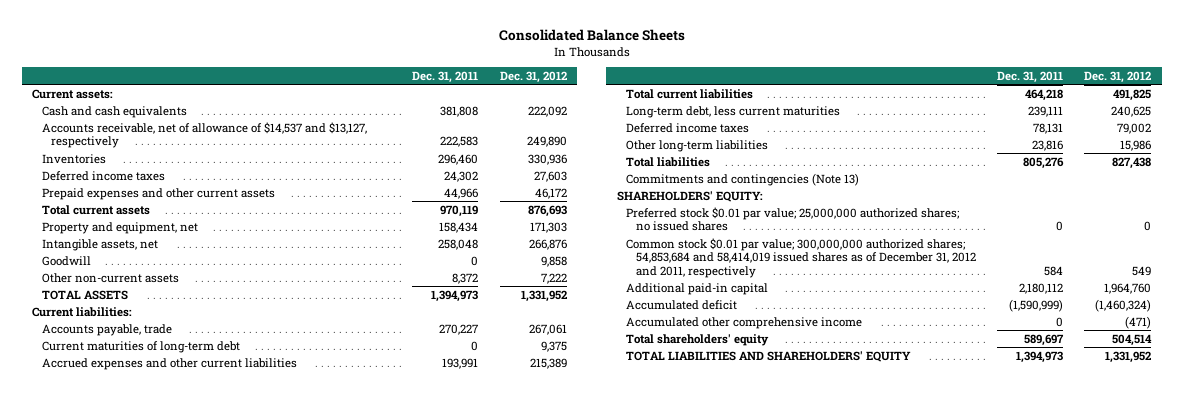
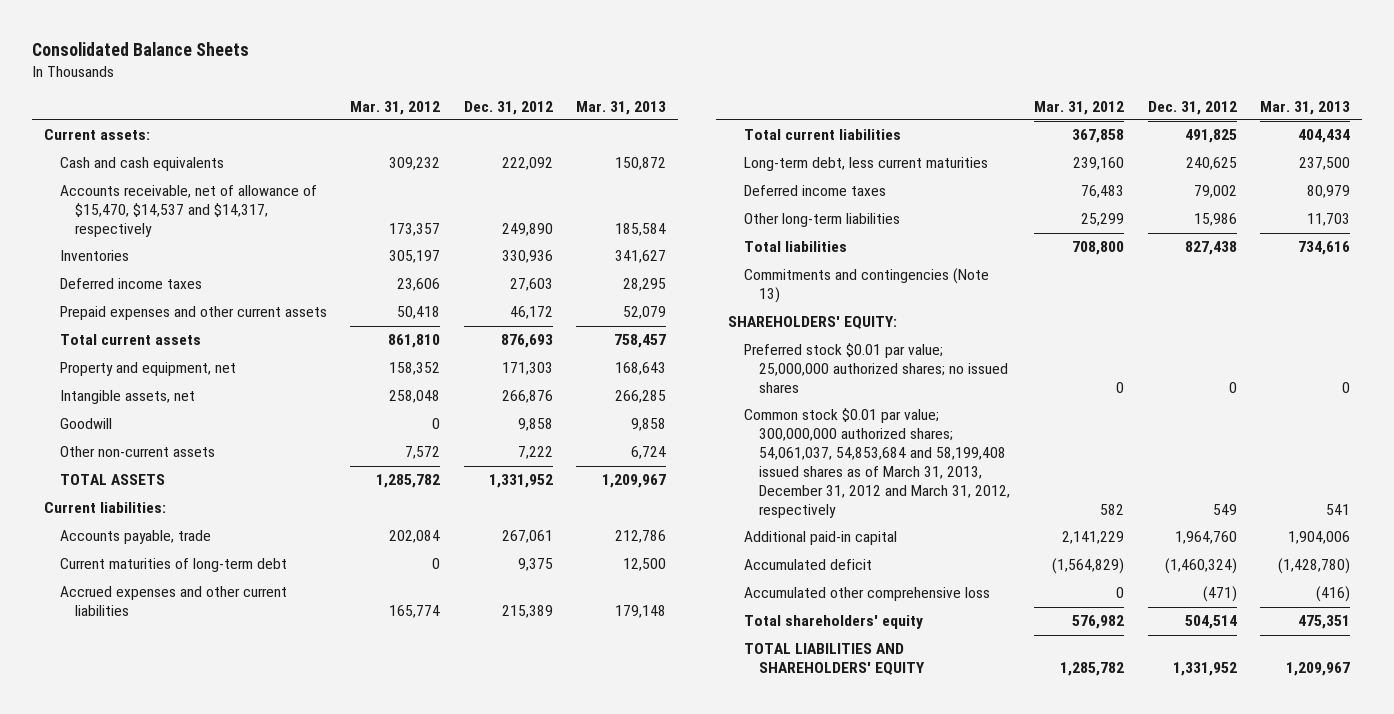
[412,71,479,84] Dec. 31, 2011 -> none
none -> [350,100,441,115] Mar. 31, 2012
none -> [576,100,667,115] Mar. 31, 2013
[41,121,367,149] Accounts receivable, net of allowance of $14,537 and $13,127, respectively -> [59,185,317,238] Accounts receivable, net of allowance of $15,470, $14,537 and $14,317, respectively
[626,237,976,279] Common stock $0.01 par value; 300,000,000 authorized shares; 54,853,684 and 58,414,019 issued shares as of December 31, 2012 and 2011, respectively -> [743,408,1011,518] Common stock $0.01 par value; 300,000,000 authorized shares; 54,061,037, 54,853,684 and 58,199,408 issued shares as of March 31, 2013, December 31, 2012 and March 31, 2012, respectively
[626,316,863,329] Accumulated other comprehensive income -> [743,587,990,602] Accumulated other comprehensive loss

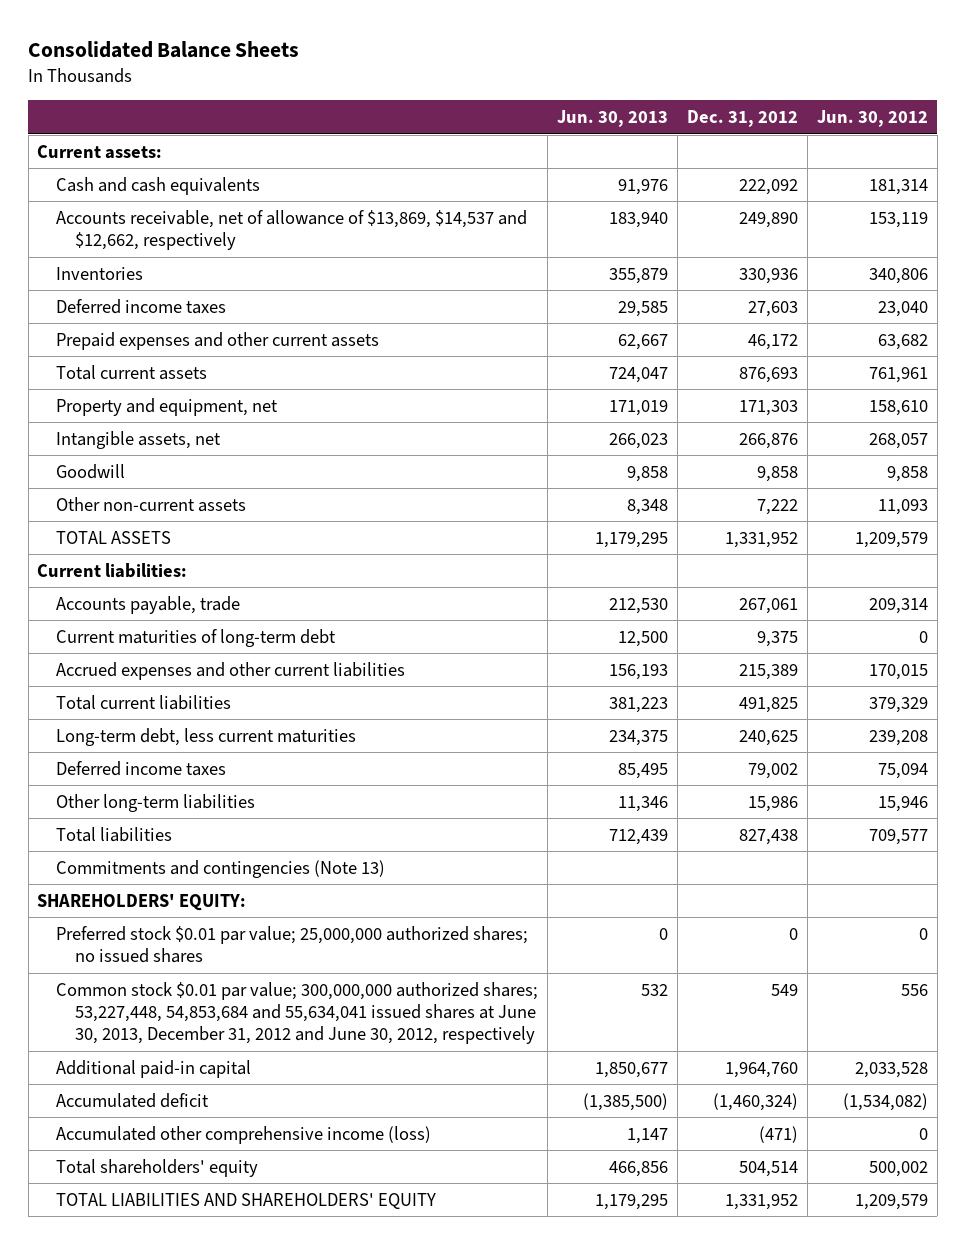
[350,100,441,115] Mar. 31, 2012 -> none
[576,100,667,115] Mar. 31, 2013 -> none
none -> [557,110,669,128] Jun. 30, 2013
none -> [816,110,928,128] Jun. 30, 2012
[59,185,317,238] Accounts receivable, net of allowance of $15,470, $14,537 and $14,317, respectively -> [56,209,528,251] Accounts receivable, net of allowance of $13,869, $14,537 and $12,662, respectively
[743,408,1011,518] Common stock $0.01 par value; 300,000,000 authorized shares; 54,061,037, 54,853,684 and 58,199,408 issued shares as of March 31, 2013, December 31, 2012 and March 31, 2012, respectively -> [56,981,539,1045] Common stock $0.01 par value; 300,000,000 authorized shares; 53,227,448, 54,853,684 and 55,634,041 issued shares at June 30, 2013, December 31, 2012 and June 30, 2012, respectively
[743,587,990,602] Accumulated other comprehensive loss -> [56,1125,432,1144] Accumulated other comprehensive income (loss)

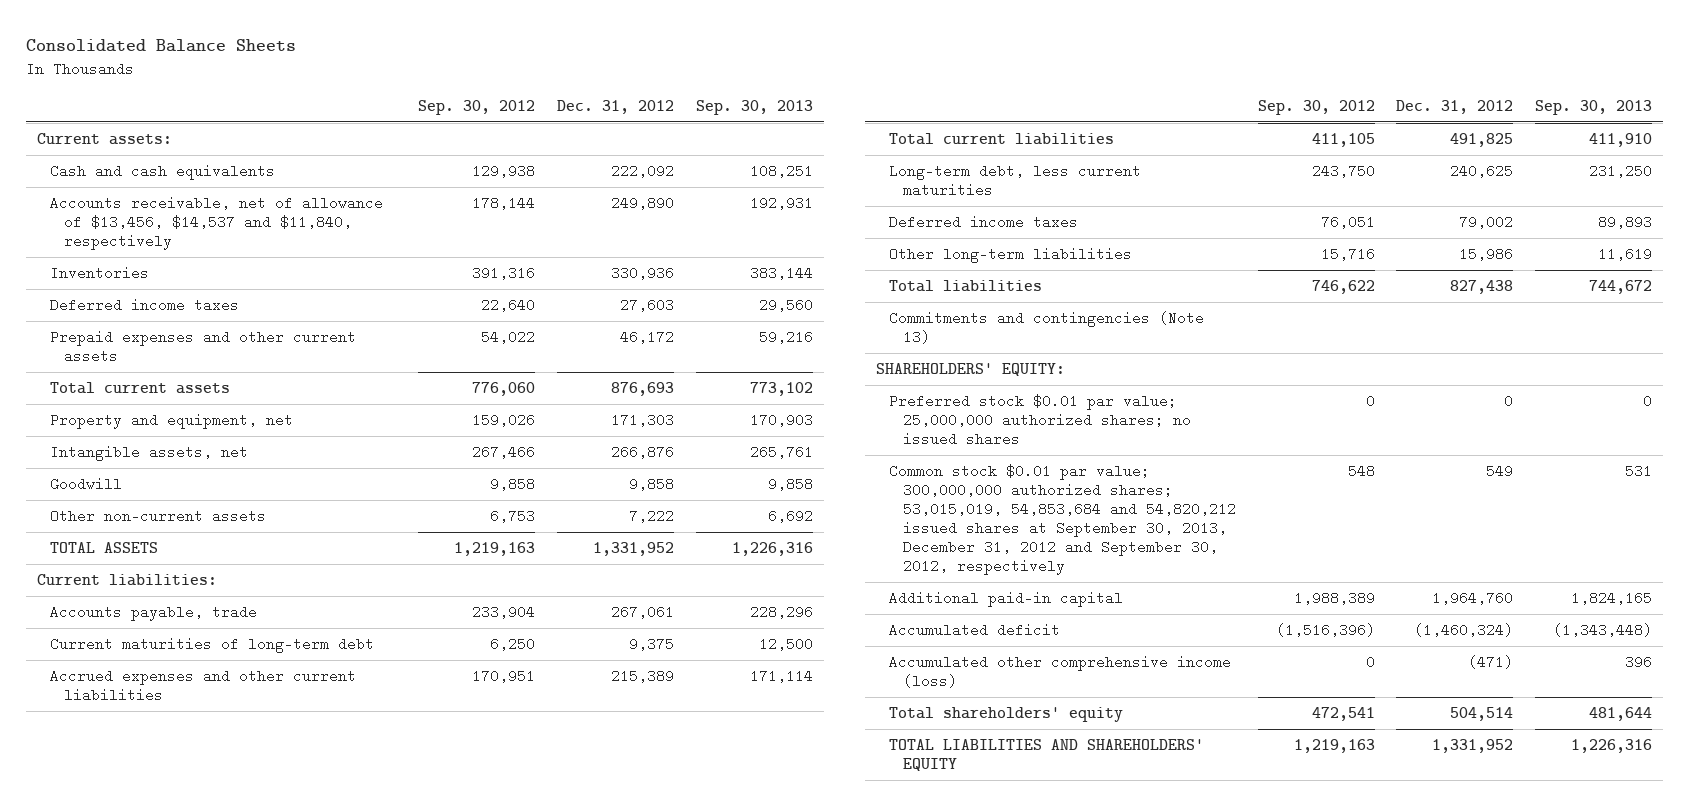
[557,110,669,128] Jun. 30, 2013 -> none
[816,110,928,128] Jun. 30, 2012 -> none
none -> [418,99,536,115] Sep. 30, 2012
none -> [696,99,814,115] Sep. 30, 2013
[56,209,528,251] Accounts receivable, net of allowance of $13,869, $14,537 and $12,662, respectively -> [50,195,384,251] Accounts receivable, net of allowance of $13,456, $14,537 and $11,840, respectively
[56,981,539,1045] Common stock $0.01 par value; 300,000,000 authorized shares; 53,227,448, 54,853,684 and 55,634,041 issued shares at June 30, 2013, December 31, 2012 and June 30, 2012, respectively -> [889,463,1236,576] Common stock $0.01 par value; 300,000,000 authorized shares; 53,015,019, 54,853,684 and 54,820,212 issued shares at September 30, 2013, December 31, 2012 and September 30, 2012, respectively

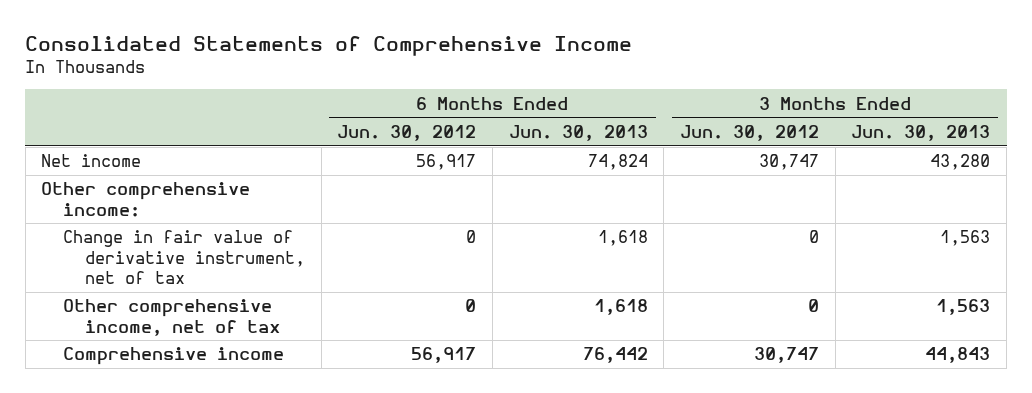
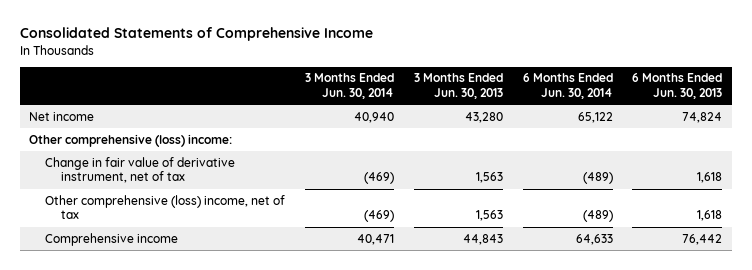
[337,124,477,141] Jun. 30, 2012 -> none
[680,124,820,141] Jun. 30, 2012 -> none
none -> [305,73,395,99] 3 Months Ended Jun. 30, 2014
none -> [522,73,613,99] 6 Months Ended Jun. 30, 2014
[41,182,251,217] Other comprehensive income: -> [29,133,233,147] Other comprehensive (loss) income:
[63,299,280,336] Other comprehensive income, net of tax -> [45,194,286,220] Other comprehensive (loss) income, net of tax

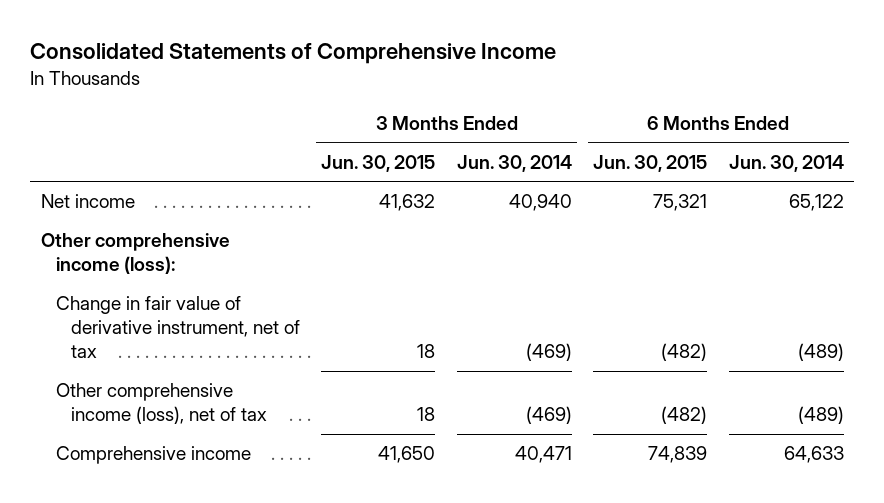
[413,73,503,99] 3 Months Ended Jun. 30, 2013 -> none
[632,73,723,99] 6 Months Ended Jun. 30, 2013 -> none
none -> [321,155,436,173] Jun. 30, 2015
none -> [593,155,708,173] Jun. 30, 2015
[29,133,233,147] Other comprehensive (loss) income: -> [40,233,230,275] Other comprehensive income (loss):
[45,194,286,220] Other comprehensive (loss) income, net of tax -> [55,383,268,425] Other comprehensive income (loss), net of tax

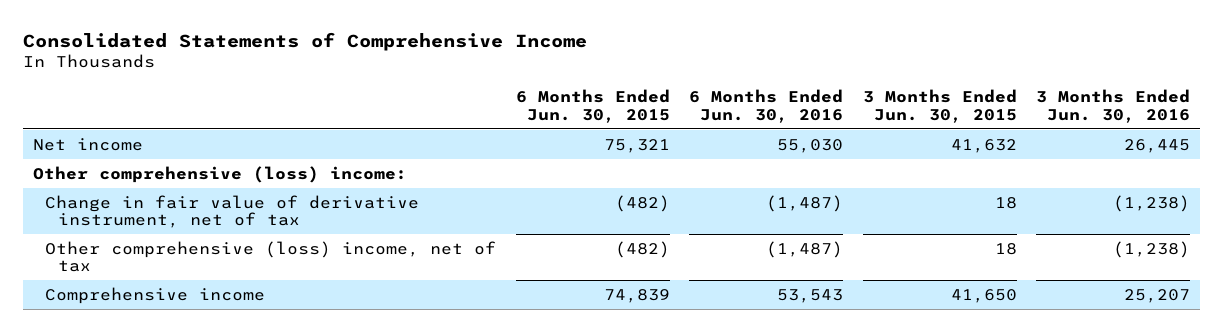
[456,155,572,173] Jun. 30, 2014 -> none
[728,155,844,173] Jun. 30, 2014 -> none
none -> [689,89,844,124] 6 Months Ended Jun. 30, 2016
none -> [1036,89,1191,124] 3 Months Ended Jun. 30, 2016
[40,233,230,275] Other comprehensive income (loss): -> [32,165,407,183] Other comprehensive (loss) income:
[55,383,268,425] Other comprehensive income (loss), net of tax -> [45,240,497,273] Other comprehensive (loss) income, net of tax

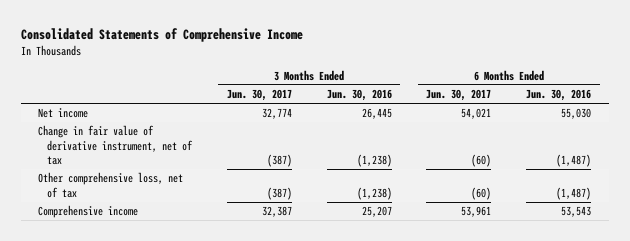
[515,89,670,124] 6 Months Ended Jun. 30, 2015 -> none
[862,89,1017,124] 3 Months Ended Jun. 30, 2015 -> none
none -> [226,88,292,101] Jun. 30, 2017
none -> [426,88,492,101] Jun. 30, 2017
[32,165,407,183] Other comprehensive (loss) income: -> none
[45,240,497,273] Other comprehensive (loss) income, net of tax -> [38,172,184,198] Other comprehensive loss, net of tax

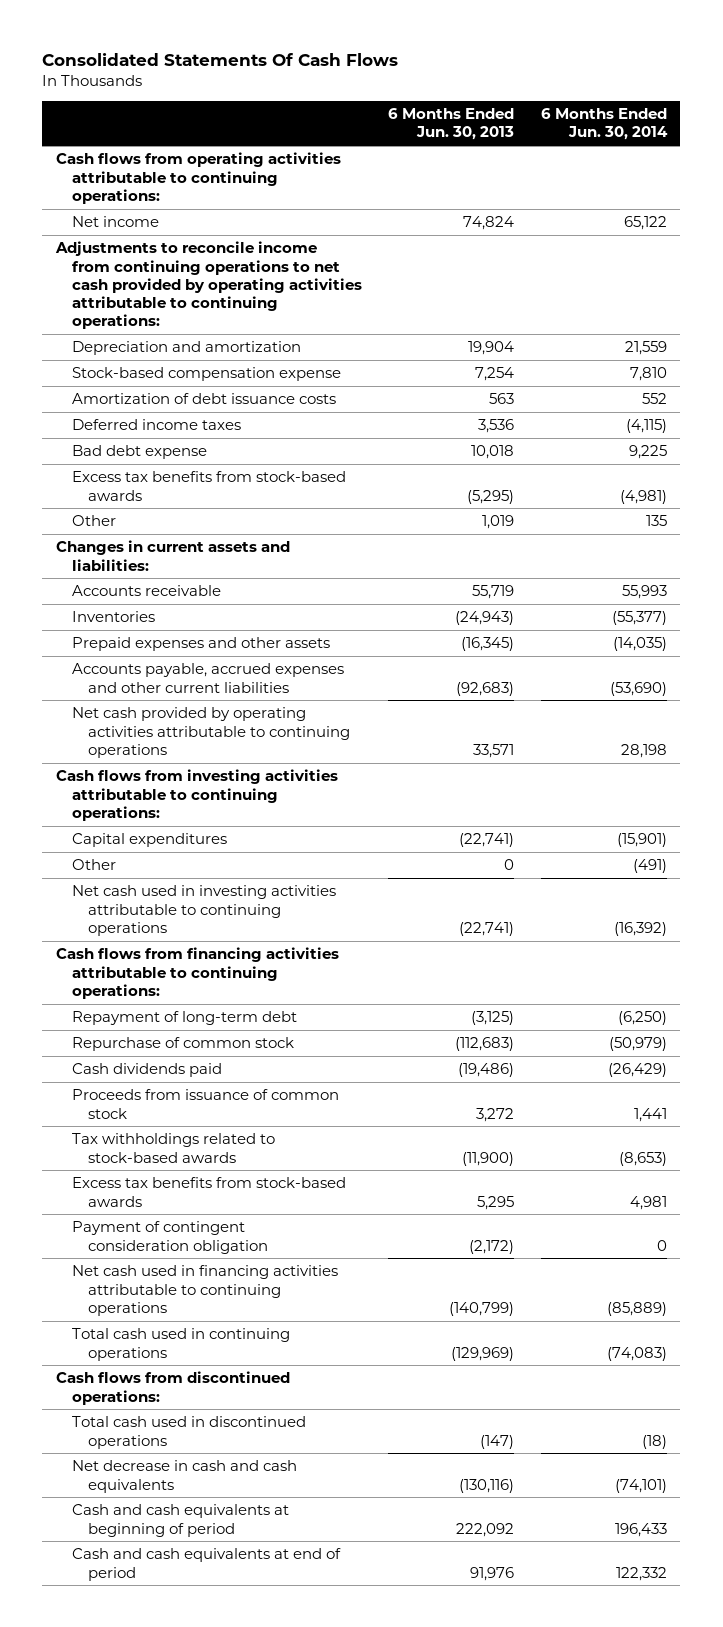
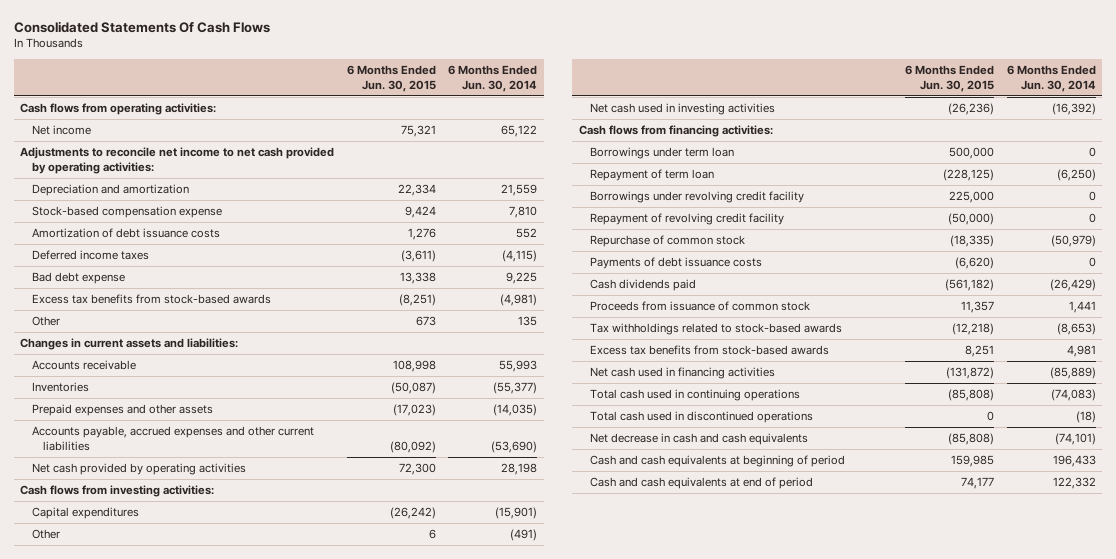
[388,108,515,141] 6 Months Ended Jun. 30, 2013 -> none
none -> [346,65,436,92] 6 Months Ended Jun. 30, 2015
[55,152,341,204] Cash flows from operating activities attributable to continuing operations: -> [20,103,217,116] Cash flows from operating activities:
[54,241,362,329] Adjustments to reconcile income from continuing operations to net cash provided by operating activities attributable to continuing operations: -> [20,147,335,174] Adjustments to reconcile net income to net cash provided by operating activities:
[71,707,351,758] Net cash provided by operating activities attributable to continuing operations -> [31,463,246,476] Net cash provided by operating activities
[55,769,338,821] Cash flows from investing activities attributable to continuing operations: -> [20,485,215,498] Cash flows from investing activities:
[71,885,336,936] Net cash used in investing activities attributable to continuing operations -> [590,103,776,116] Net cash used in investing activities
[55,947,339,999] Cash flows from financing activities attributable to continuing operations: -> [578,125,773,138] Cash flows from financing activities:
none -> [590,147,735,160] Borrowings under term loan
[71,1011,297,1026] Repayment of long-term debt -> [590,169,715,182] Repayment of term loan
none -> [590,191,805,204] Borrowings under revolving credit facility
none -> [590,213,785,226] Repayment of revolving credit facility
none -> [590,257,763,270] Payments of debt issuance costs
[71,1221,269,1254] Payment of contingent consideration obligation -> none
[71,1265,338,1316] Net cash used in financing activities attributable to continuing operations -> [590,367,776,380] Net cash used in financing activities
[55,1371,290,1405] Cash flows from discontinued operations: -> none

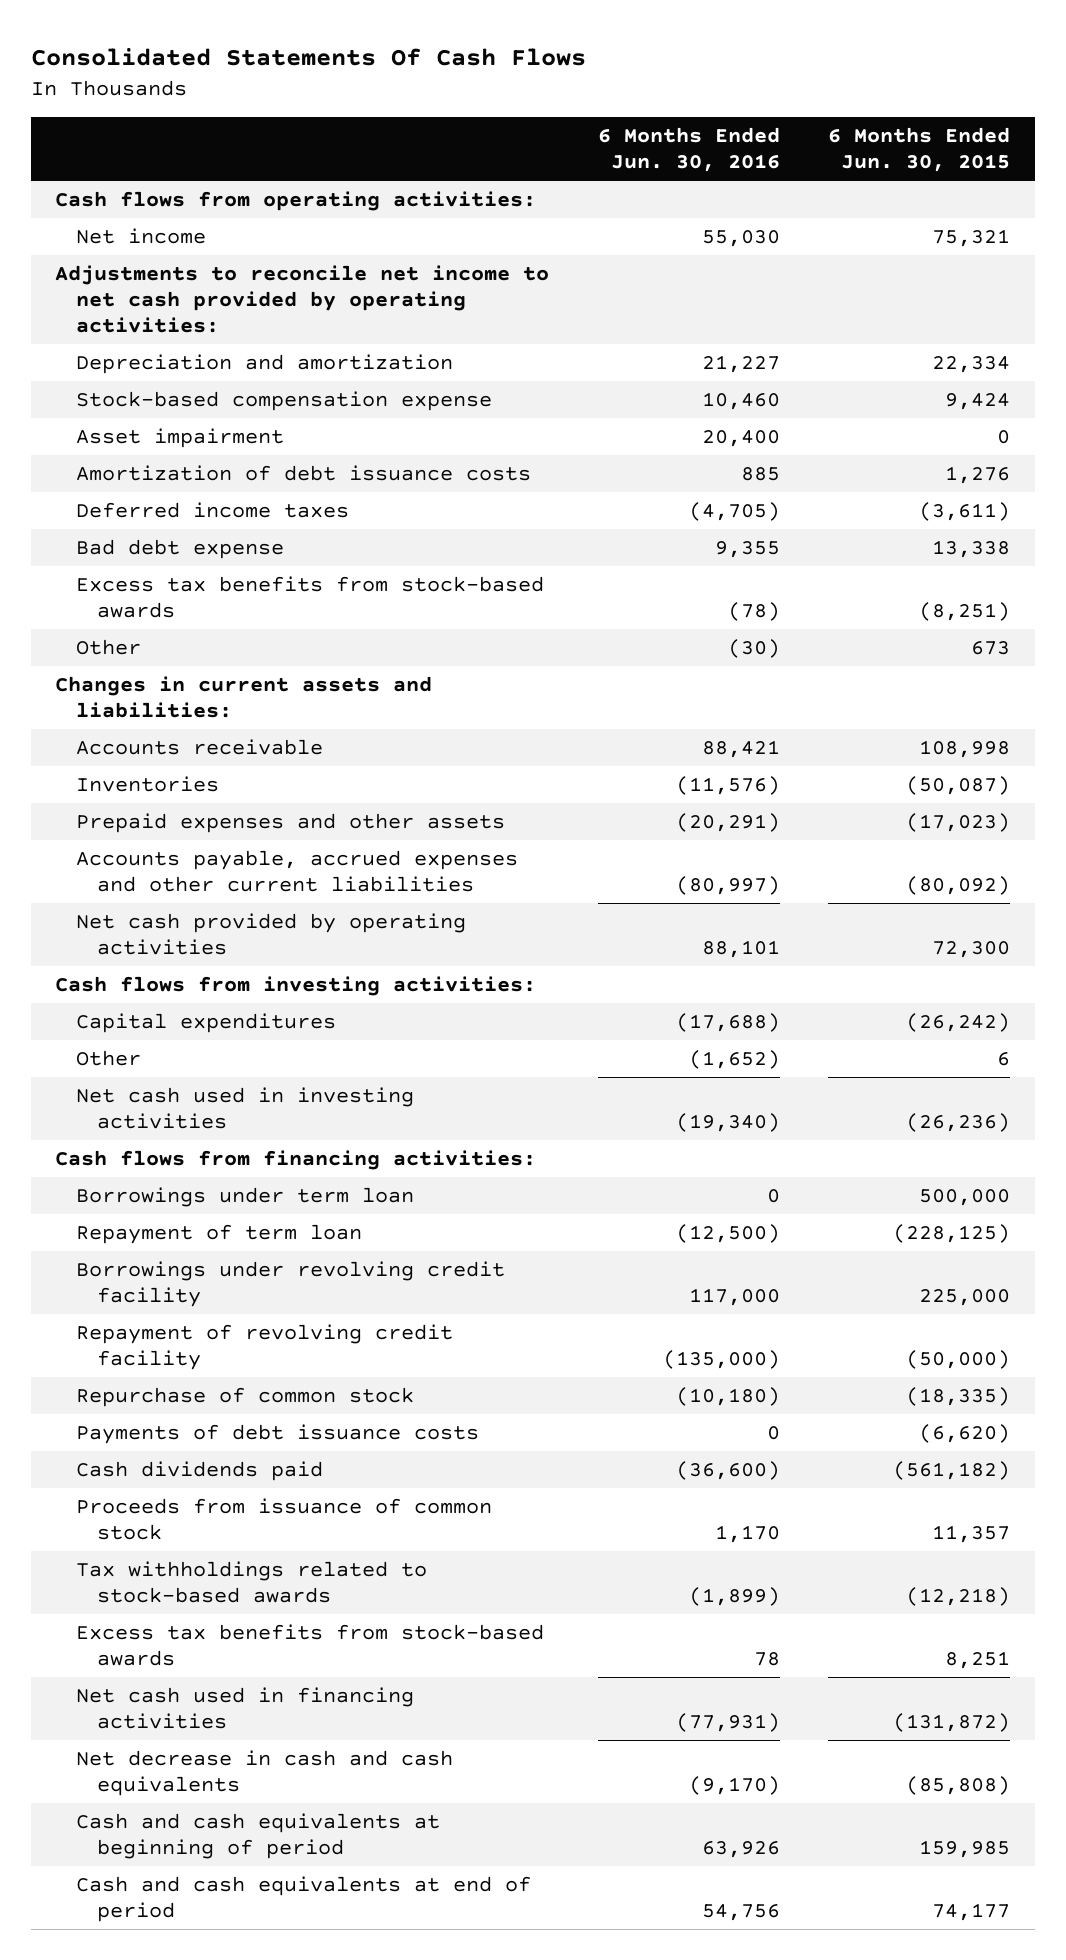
[448,65,538,92] 6 Months Ended Jun. 30, 2014 -> none
none -> [597,127,780,173] 6 Months Ended Jun. 30, 2016
none -> [76,427,285,448] Asset impairment
[590,389,801,402] Total cash used in continuing operations -> none
[590,411,814,424] Total cash used in discontinued operations -> none

